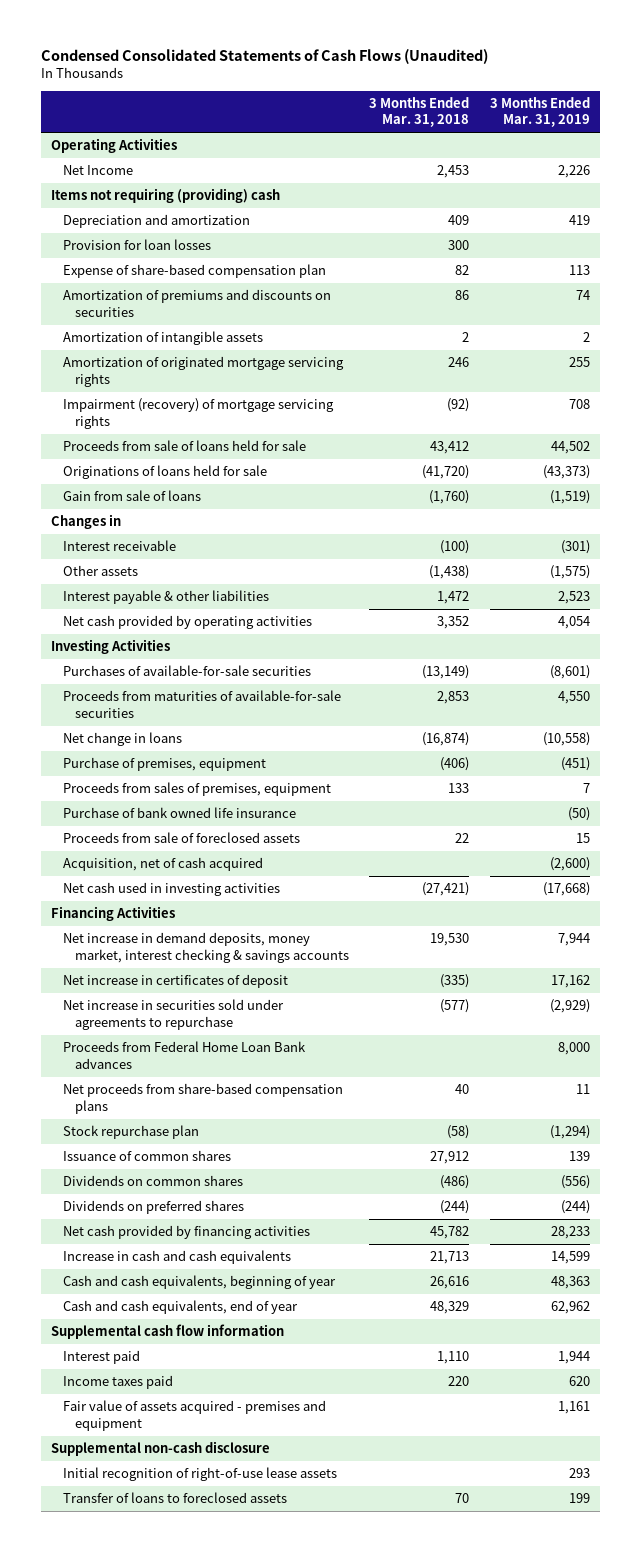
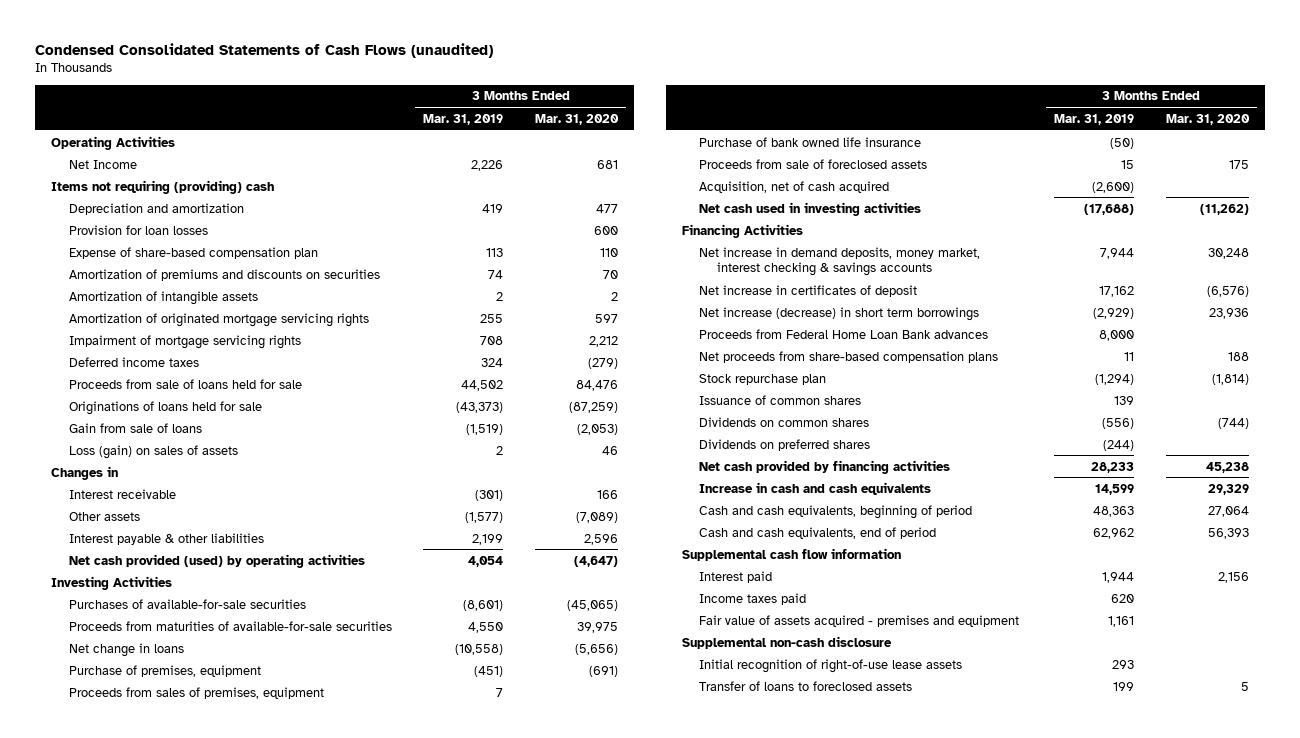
[40,48,488,64] Condensed Consolidated Statements of Cash Flows (Unaudited) -> [35,42,494,58] Condensed Consolidated Statements of Cash Flows (unaudited)
[369,97,470,128] 3 Months Ended Mar. 31, 2018 -> none
none -> [535,113,620,125] Mar. 31, 2020
[62,398,334,429] Impairment (recovery) of mortgage servicing rights -> [68,334,301,349] Impairment of mortgage servicing rights
none -> [68,356,199,367] Deferred income taxes
none -> [68,444,238,459] Loss (gain) on sales of assets
[549,565,590,580] (1,575) -> [465,511,504,523] (1,577)
[557,591,590,605] 2,523 -> [472,533,504,545] 2,199
[62,615,312,630] Net cash provided by operating activities -> [68,553,365,568] Net cash provided (used) by operating activities
[542,882,590,897] (17,668) -> [1084,203,1135,215] (17,688)
[62,999,284,1030] Net increase in securities sold under agreements to repurchase -> [699,306,980,321] Net increase (decrease) in short term borrowings
[62,1275,336,1290] Cash and cash equivalents, beginning of year -> [699,504,973,519] Cash and cash equivalents, beginning of period
[62,1300,298,1315] Cash and cash equivalents, end of year -> [699,526,937,539] Cash and cash equivalents, end of period

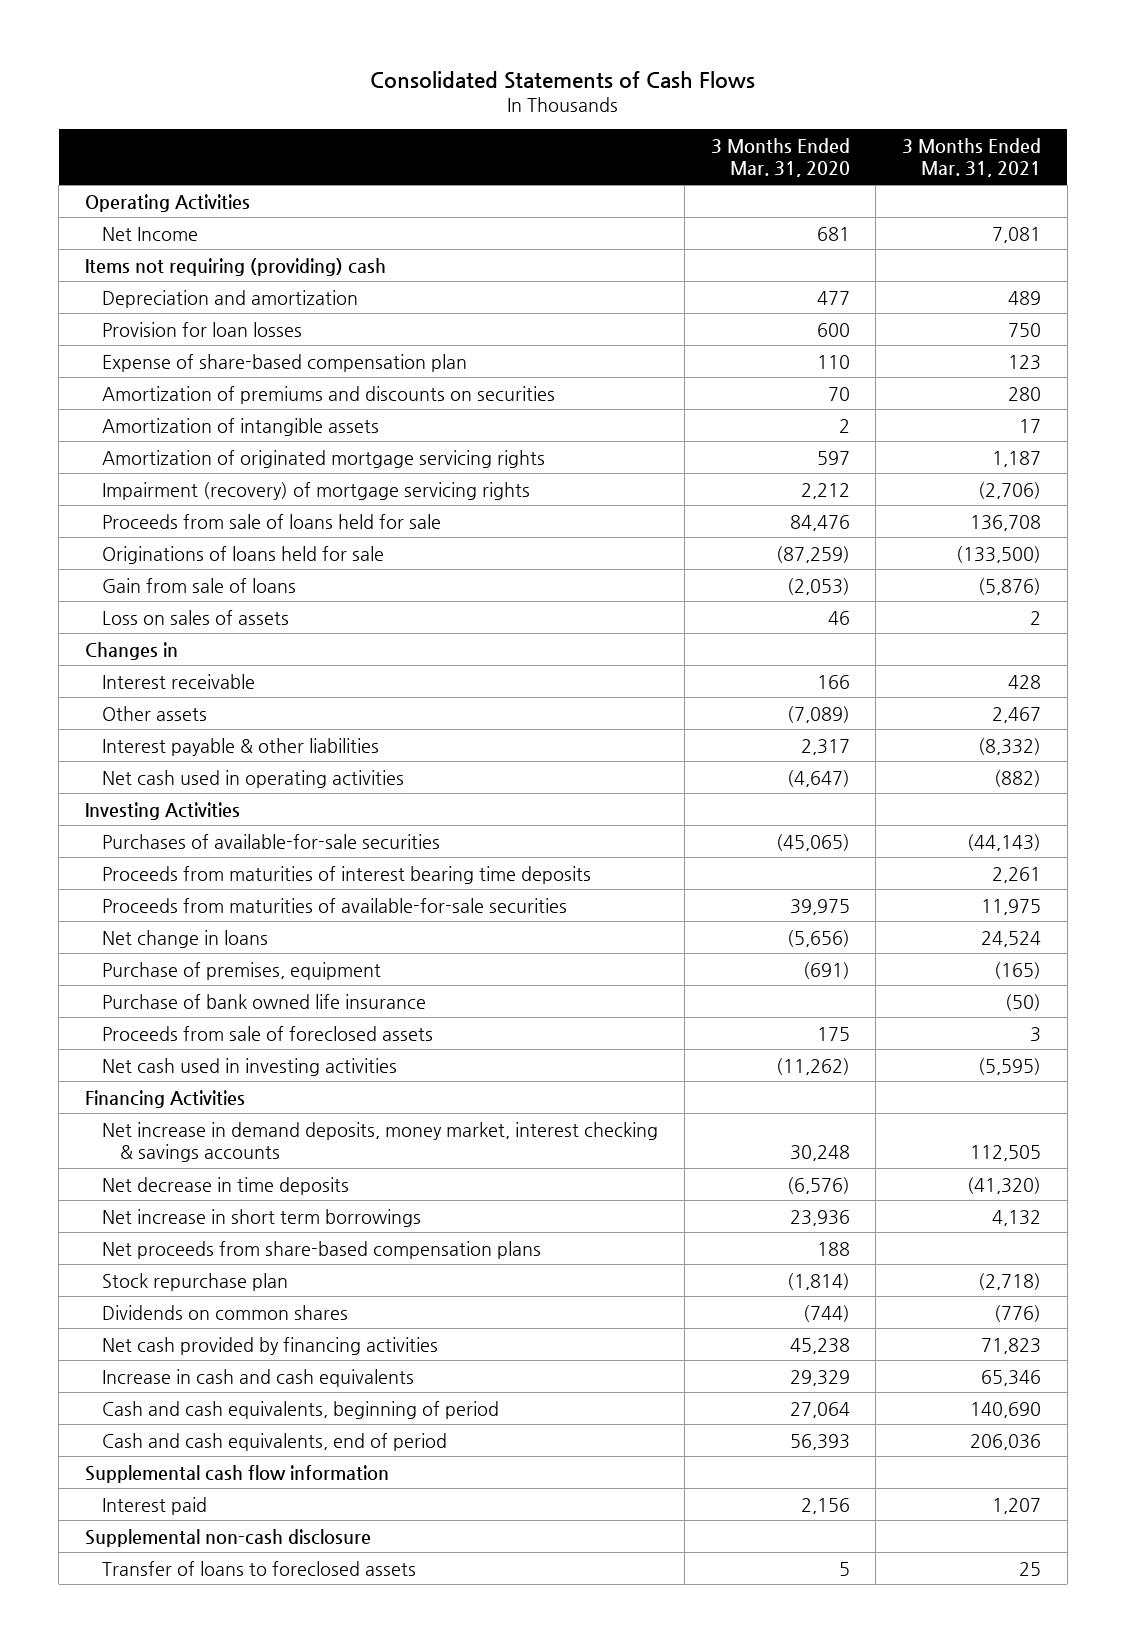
[35,42,494,58] Condensed Consolidated Statements of Cash Flows (unaudited) -> [369,70,755,89] Consolidated Statements of Cash Flows
[423,113,504,125] Mar. 31, 2019 -> none
none -> [902,137,1042,178] 3 Months Ended Mar. 31, 2021
[68,356,199,367] Deferred income taxes -> none
[68,334,301,349] Impairment of mortgage servicing rights -> [102,481,531,500] Impairment (recovery) of mortgage servicing rights
[68,444,238,459] Loss (gain) on sales of assets -> [102,609,290,625] Loss on sales of assets
[584,533,619,545] 2,596 -> [800,738,850,755] 2,317
[68,553,365,568] Net cash provided (used) by operating activities -> [102,769,405,788] Net cash used in operating activities
none -> [102,865,592,884] Proceeds from maturities of interest bearing time deposits
[68,686,324,699] Proceeds from sales of premises, equipment -> none
[699,180,890,193] Acquisition, net of cash acquired -> none
[699,328,989,339] Proceeds from Federal Home Loan Bank advances -> none
[699,284,918,297] Net increase in certificates of deposit -> [102,1176,350,1195] Net decrease in time deposits
[699,306,980,321] Net increase (decrease) in short term borrowings -> [102,1208,422,1227] Net increase in short term borrowings
[699,394,862,405] Issuance of common shares -> none
[699,438,871,451] Dividends on preferred shares -> none
[699,592,807,605] Income taxes paid -> none
[699,614,1020,627] Fair value of assets acquired - premises and equipment -> none
[699,658,963,673] Initial recognition of right-of-use lease assets -> none

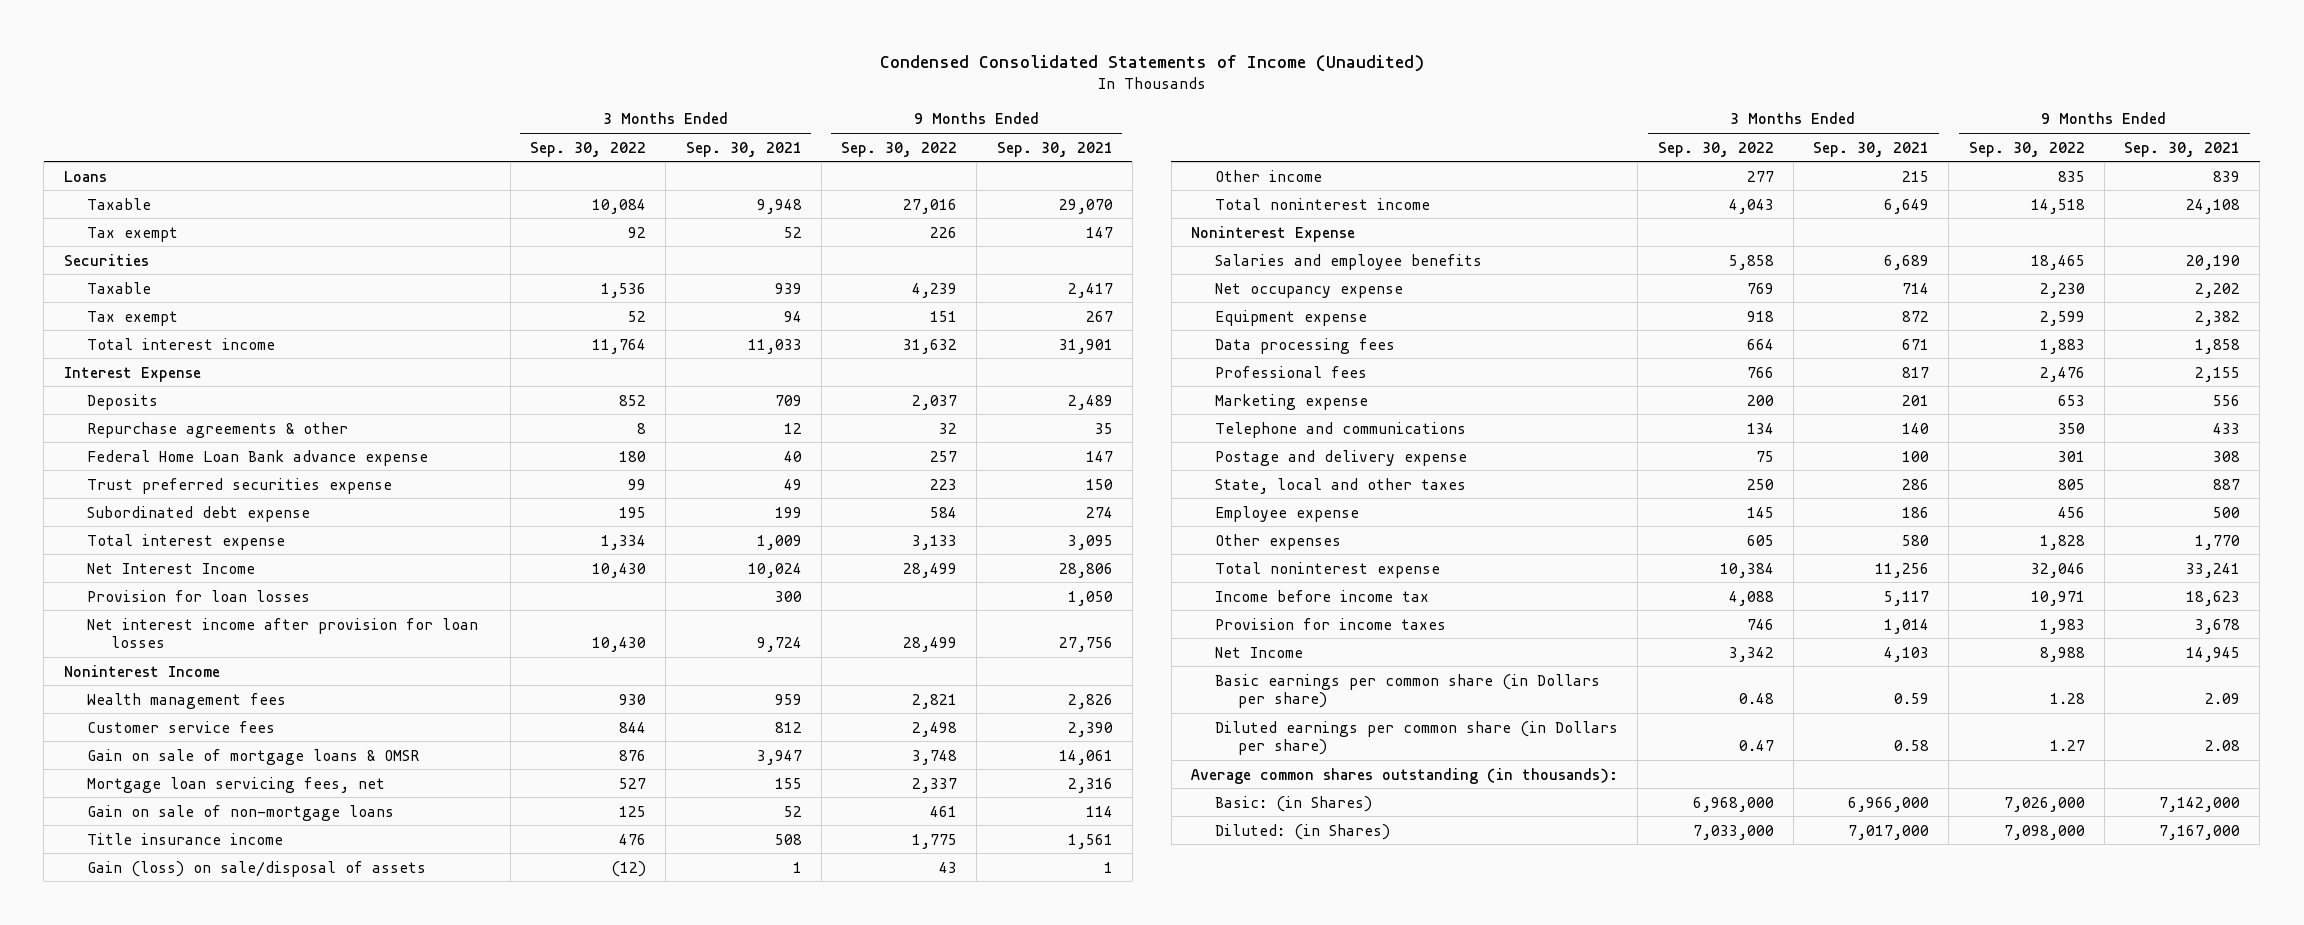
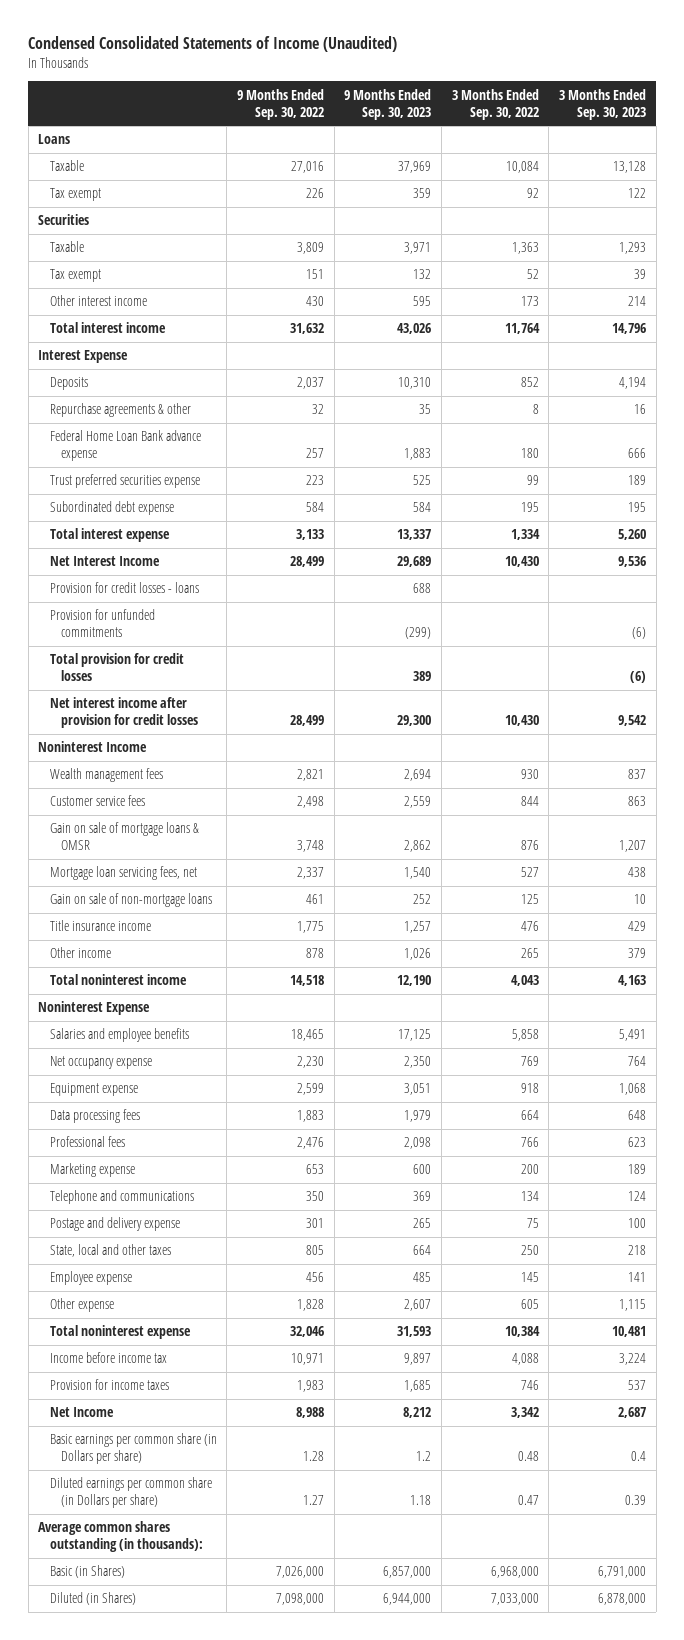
[685,141,802,157] Sep. 30, 2021 -> none
[996,141,1113,157] Sep. 30, 2021 -> none
none -> [344,88,432,120] 9 Months Ended Sep. 30, 2023
none -> [558,88,646,120] 3 Months Ended Sep. 30, 2023
[601,282,647,298] 1,536 -> [511,242,539,255] 1,363
[912,282,958,298] 4,239 -> [296,242,324,255] 3,809
none -> [49,295,147,307] Other interest income
[87,589,311,602] Provision for loan losses -> [49,582,199,594] Provision for credit losses - loans
none -> [49,609,155,638] Provision for unfunded commitments
none -> [49,653,184,682] Total provision for credit losses
[87,617,479,649] Net interest income after provision for loan losses -> [49,697,198,729] Net interest income after provision for credit losses
[87,860,427,877] Gain (loss) on sale/disposal of assets -> none
[1746,170,1774,182] 277 -> [520,948,539,959] 265
[2057,170,2085,182] 835 -> [305,948,324,959] 878
[1214,533,1341,550] Other expenses -> [49,1298,114,1313] Other expense
[1214,795,1372,812] Basic: (in Shares) -> [49,1565,125,1579] Basic (in Shares)
[1214,823,1390,840] Diluted: (in Shares) -> [49,1592,136,1606] Diluted (in Shares)

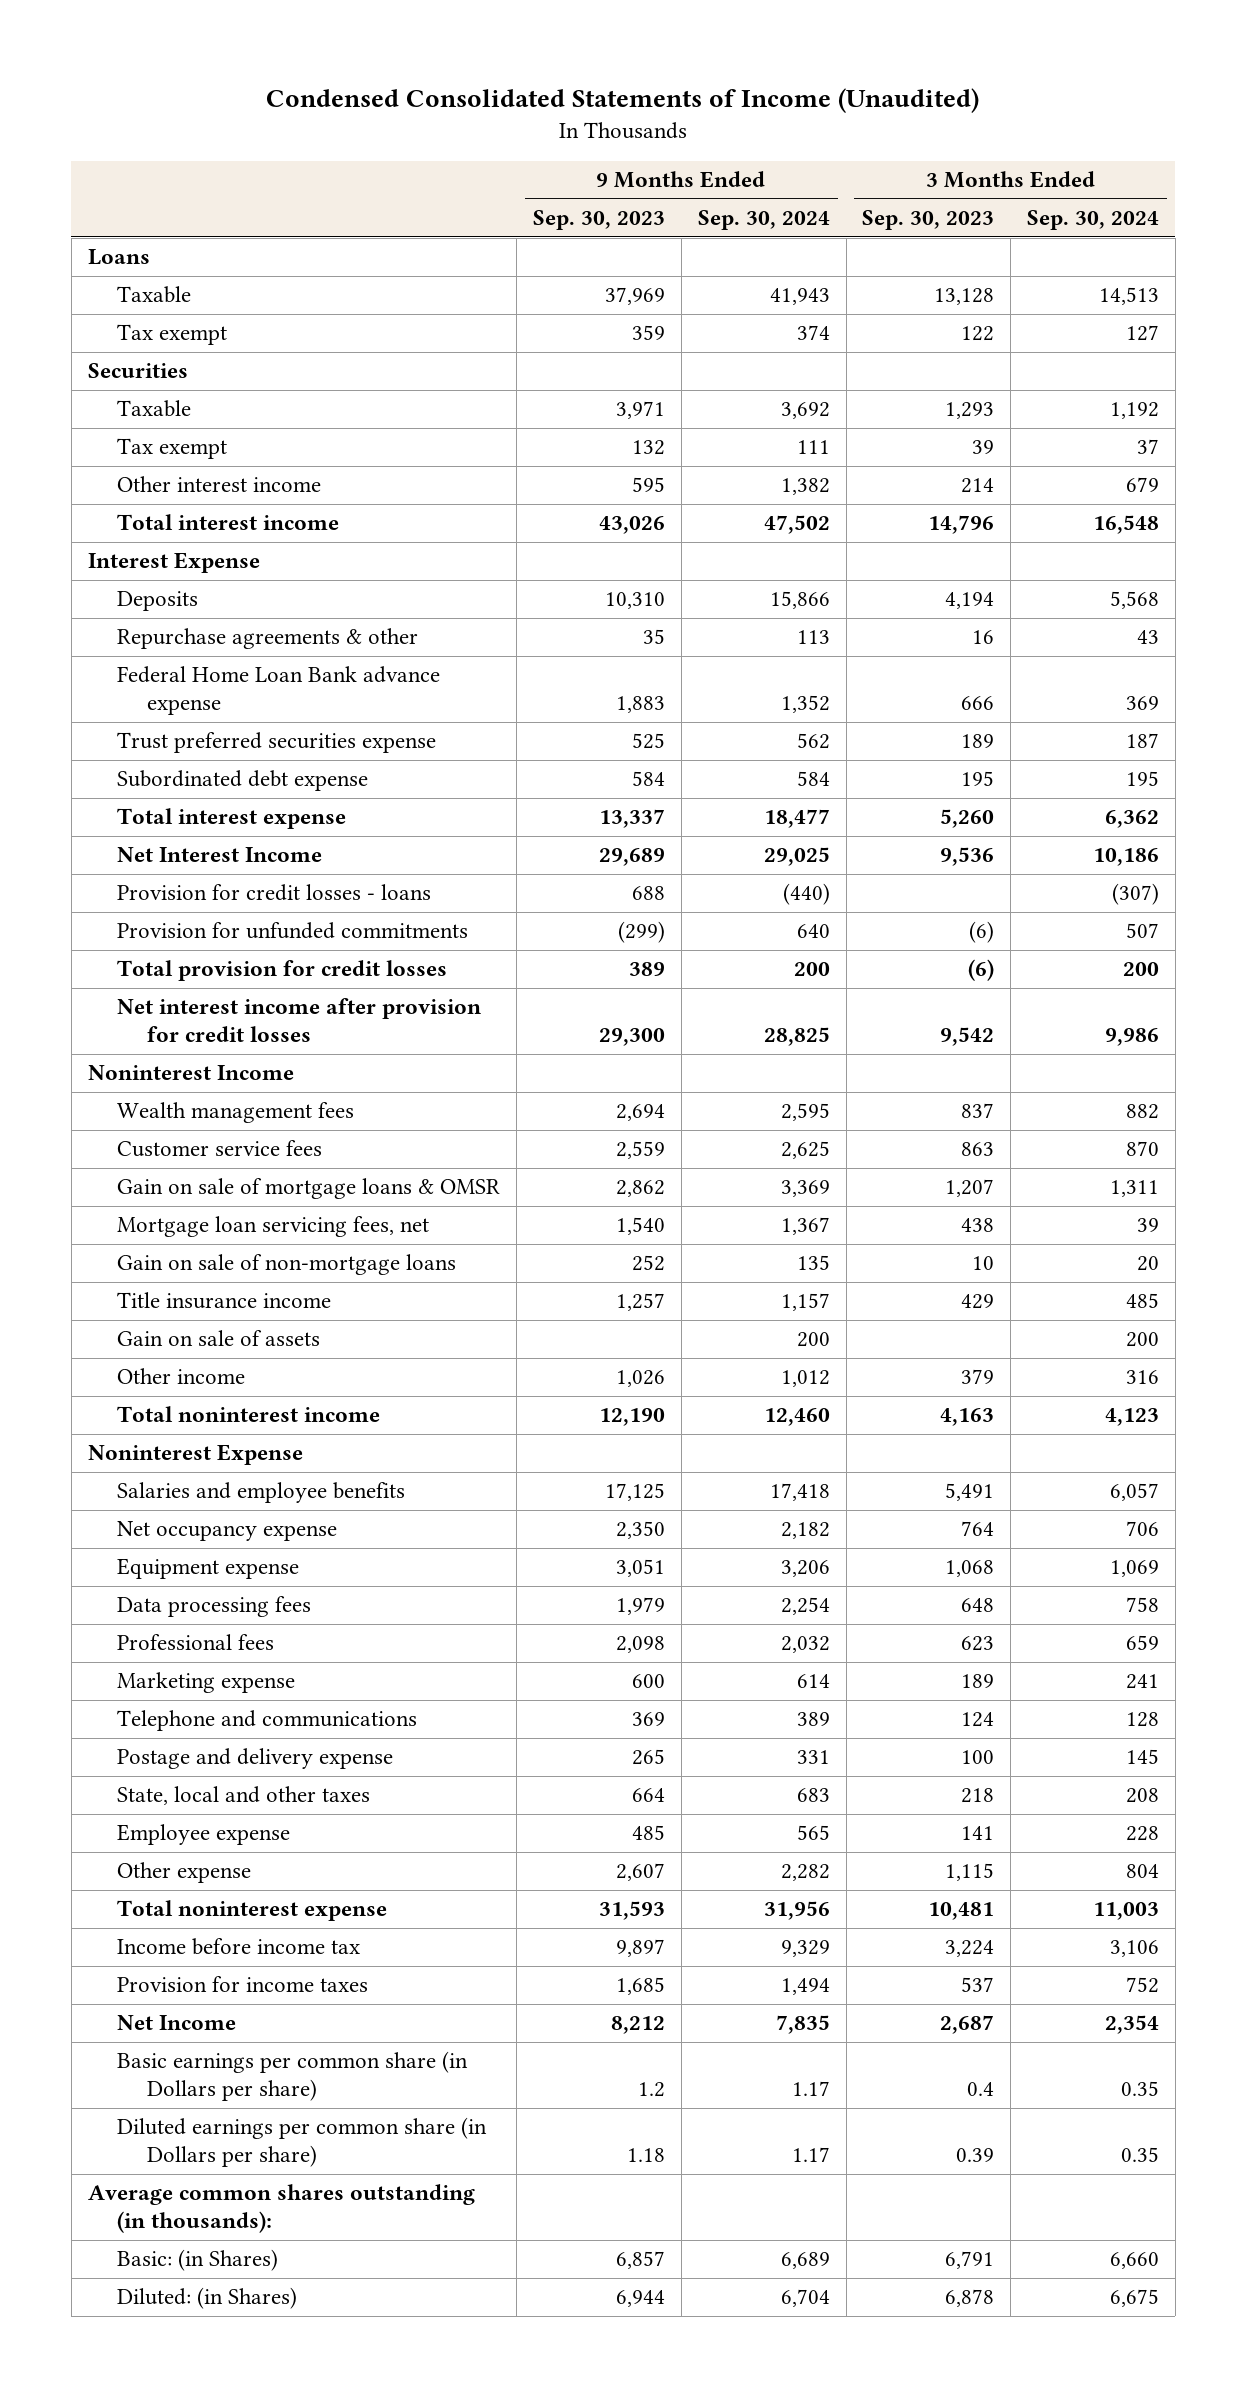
[236,88,324,120] 9 Months Ended Sep. 30, 2022 -> none
[451,88,539,120] 3 Months Ended Sep. 30, 2022 -> none
none -> [697,210,830,231] Sep. 30, 2024
none -> [1026,210,1159,231] Sep. 30, 2024
none -> [117,1330,321,1347] Gain on sale of assets
[49,1565,125,1579] Basic (in Shares) -> [117,2249,279,2272] Basic: (in Shares)
[383,1566,432,1579] 6,857,000 -> [616,2251,666,2270] 6,857
[597,1566,646,1579] 6,791,000 -> [945,2251,995,2270] 6,791
[49,1592,136,1606] Diluted (in Shares) -> [117,2287,298,2310] Diluted: (in Shares)
[383,1593,432,1606] 6,944,000 -> [616,2290,666,2308] 6,944
[597,1593,646,1606] 6,878,000 -> [945,2289,995,2308] 6,878

